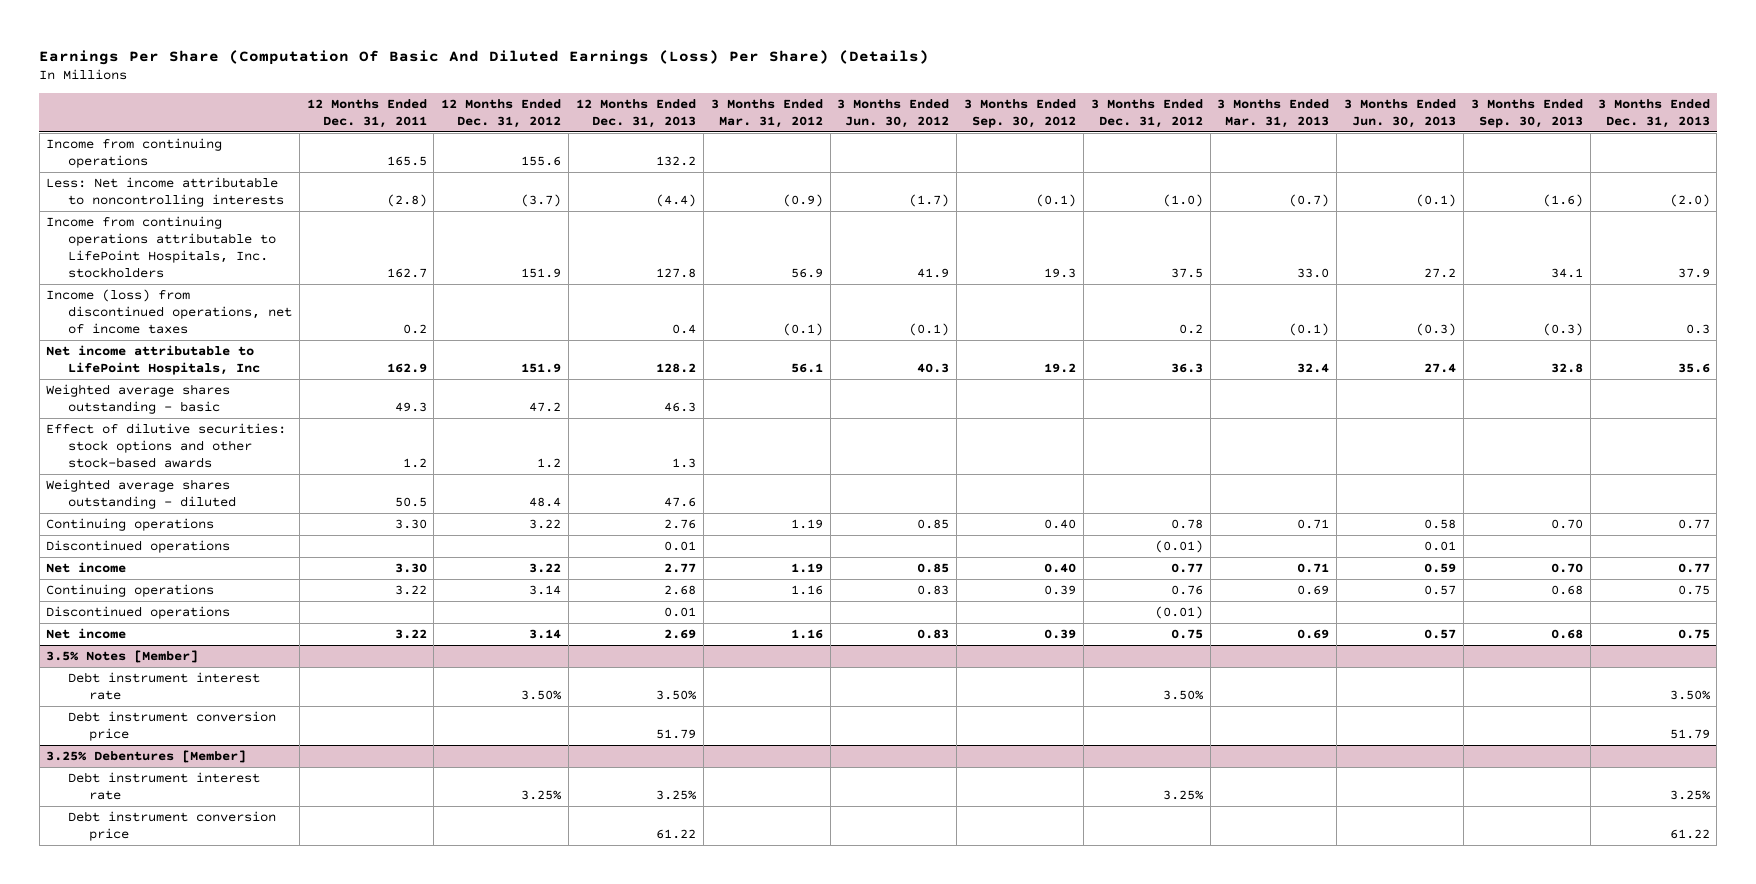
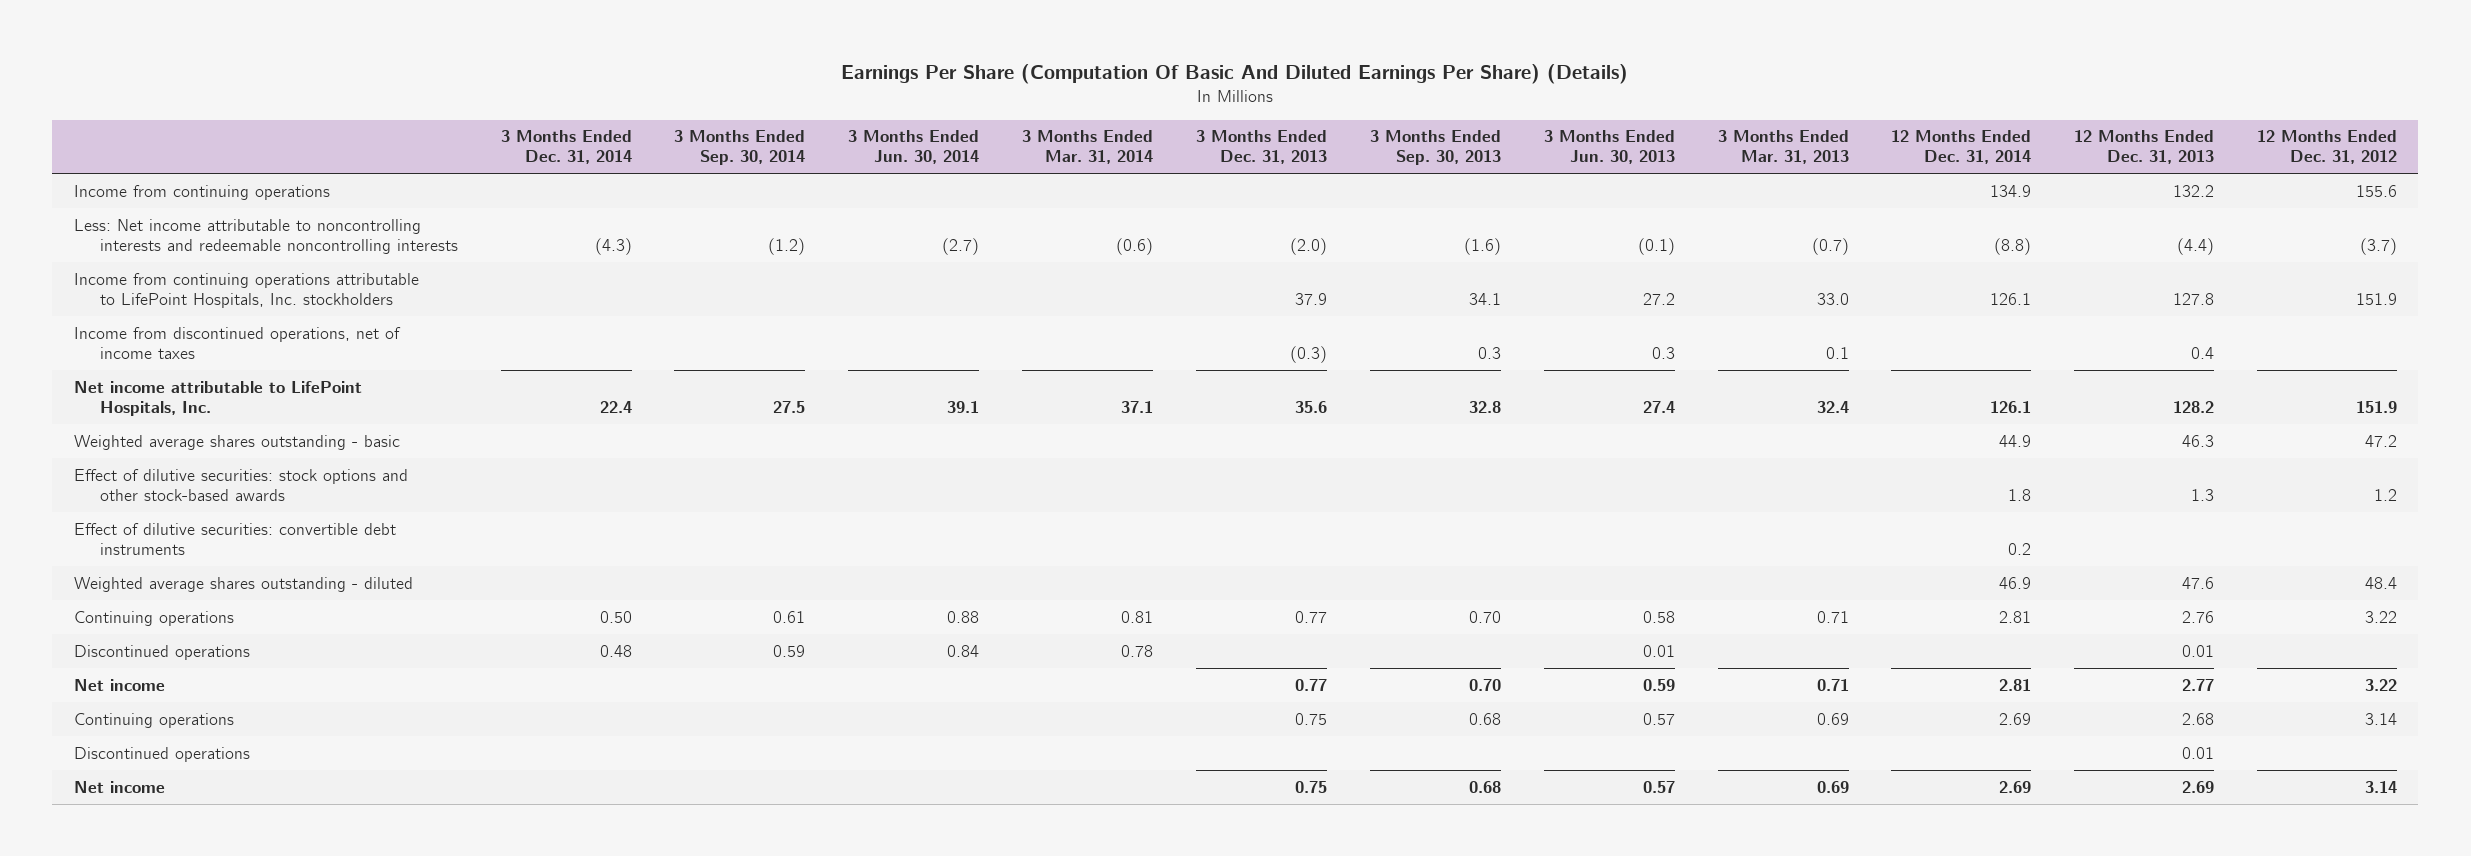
[39,49,930,65] Earnings Per Share (Computation Of Basic And Diluted Earnings (Loss) Per Share) (Details) -> [841,64,1629,85] Earnings Per Share (Computation Of Basic And Diluted Earnings Per Share) (Details)
[306,99,427,129] 12 Months Ended Dec. 31, 2011 -> none
[710,99,823,129] 3 Months Ended Mar. 31, 2012 -> none
[837,99,950,129] 3 Months Ended Jun. 30, 2012 -> none
[964,99,1077,129] 3 Months Ended Sep. 30, 2012 -> none
[1090,99,1203,129] 3 Months Ended Dec. 31, 2012 -> none
none -> [500,130,632,165] 3 Months Ended Dec. 31, 2014
none -> [674,130,806,166] 3 Months Ended Sep. 30, 2014
none -> [848,130,980,165] 3 Months Ended Jun. 30, 2014
none -> [1022,130,1154,165] 3 Months Ended Mar. 31, 2014
none -> [1891,130,2032,165] 12 Months Ended Dec. 31, 2014
[46,177,284,207] Less: Net income attributable to noncontrolling interests -> [73,218,458,254] Less: Net income attributable to noncontrolling interests and redeemable noncontrolling interests
[46,289,292,334] Income (loss) from discontinued operations, net of income taxes -> [73,326,401,359] Income from discontinued operations, net of income taxes
[1289,322,1330,336] (0.1) -> [1825,346,1849,359] 0.1
[1416,322,1457,336] (0.3) -> [1651,346,1675,359] 0.3
[1542,322,1583,336] (0.3) -> [1477,346,1501,359] 0.3
[1685,323,1710,334] 0.3 -> [1289,345,1327,363] (0.3)
[46,345,260,375] Net income attributable to LifePoint Hospitals, Inc -> [73,380,362,416] Net income attributable to LifePoint Hospitals, Inc.
none -> [73,522,396,555] Effect of dilutive securities: convertible debt instruments
[46,650,199,664] 3.5% Notes [Member] -> none
[67,672,260,700] Debt instrument interest rate -> none
[67,711,276,741] Debt instrument conversion price -> none
[46,750,247,764] 3.25% Debentures [Member] -> none
[67,772,260,800] Debt instrument interest rate -> none
[67,811,276,841] Debt instrument conversion price -> none

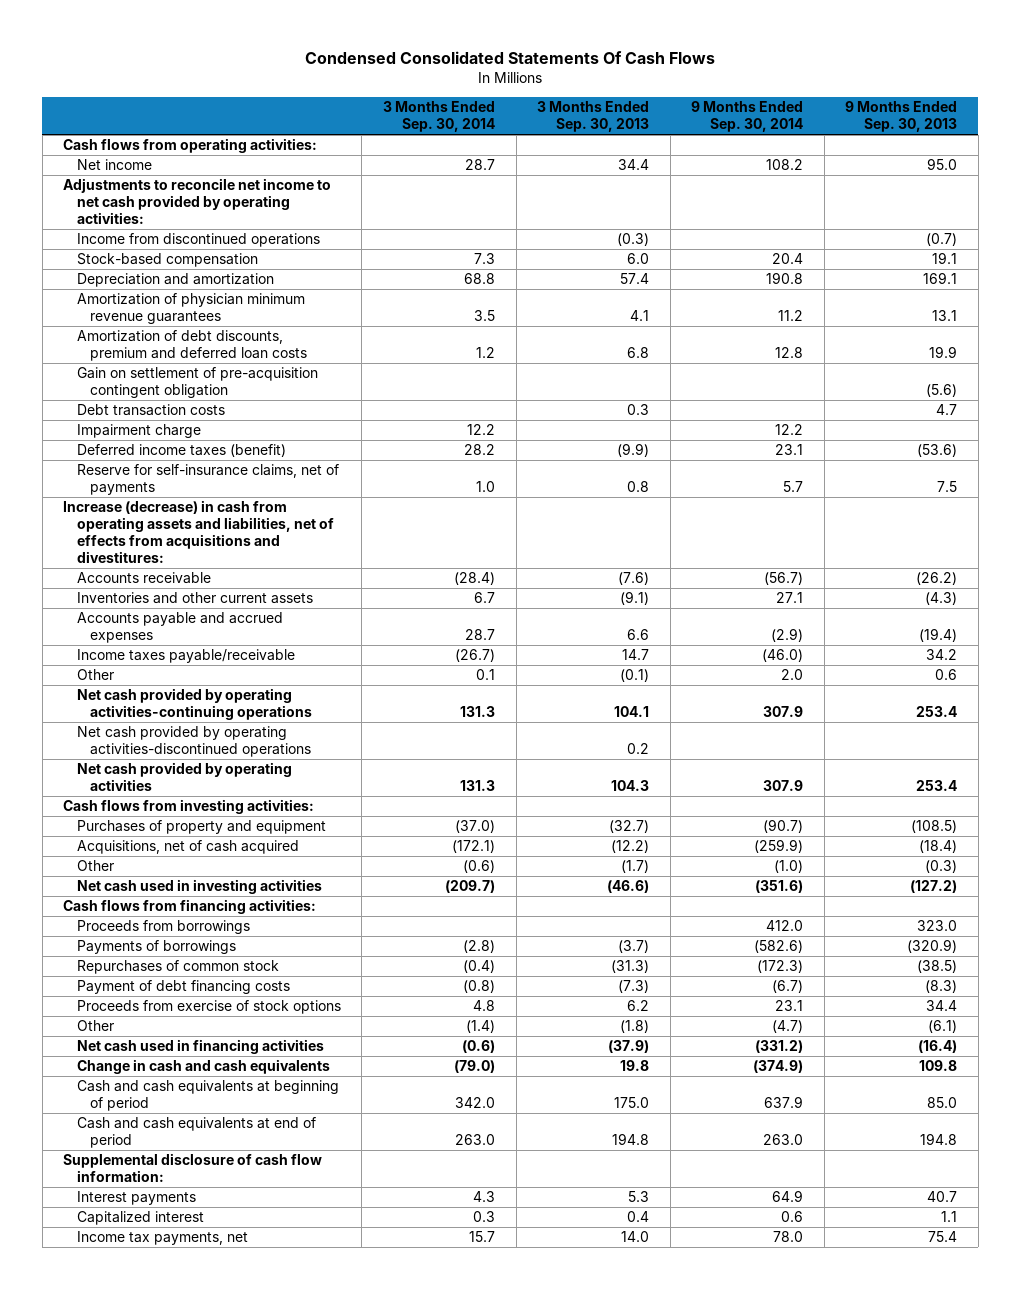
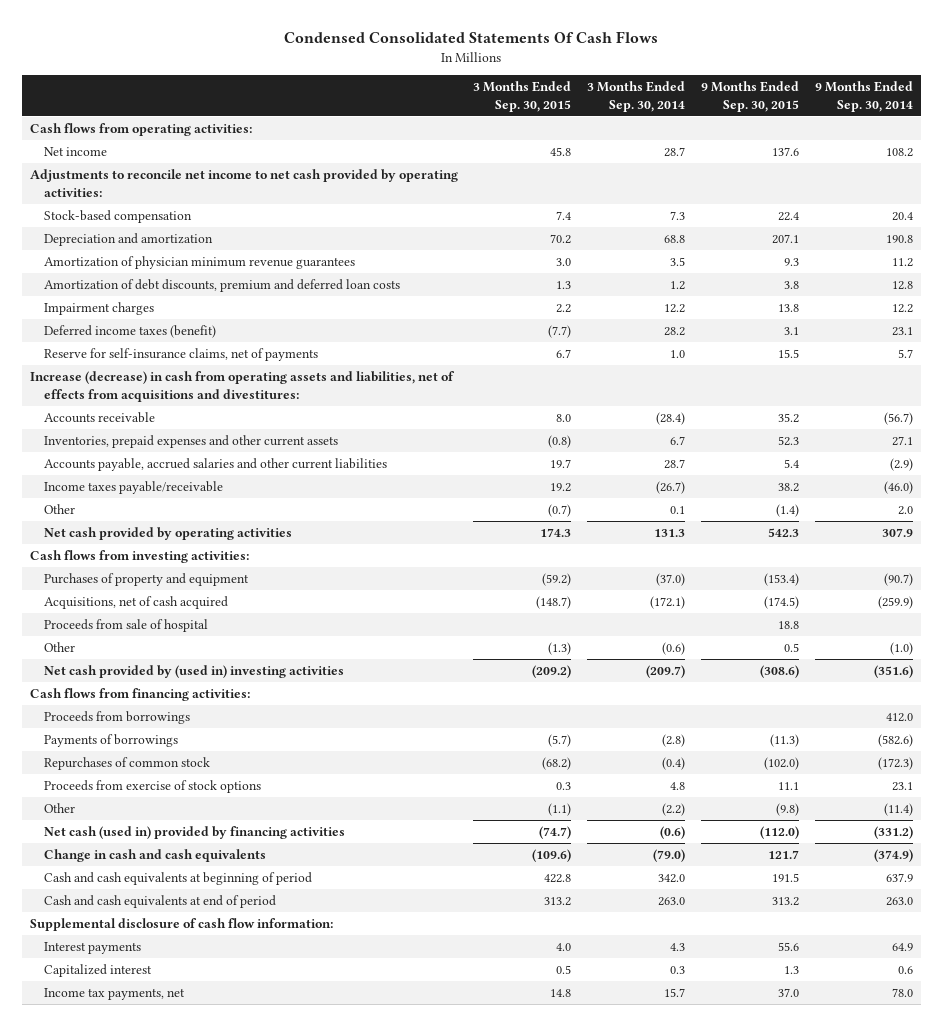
[537,101,650,133] 3 Months Ended Sep. 30, 2013 -> none
[845,101,958,133] 9 Months Ended Sep. 30, 2013 -> none
none -> [473,81,572,112] 3 Months Ended Sep. 30, 2015
none -> [700,81,799,112] 9 Months Ended Sep. 30, 2015
[76,233,320,248] Income from discontinued operations -> none
[76,367,318,399] Gain on settlement of pre-acquisition contingent obligation -> none
[76,404,225,417] Debt transaction costs -> none
[76,424,201,439] Impairment charge -> [44,301,155,315] Impairment charges
[76,592,313,605] Inventories and other current assets -> [44,434,339,448] Inventories, prepaid expenses and other current assets
[76,612,283,644] Accounts payable and accrued expenses -> [44,457,388,471] Accounts payable, accrued salaries and other current liabilities
[76,688,313,721] Net cash provided by operating activities-continuing operations -> none
[76,726,312,758] Net cash provided by operating activities-discontinued operations -> none
none -> [44,618,209,632] Proceeds from sale of hospital
[76,879,322,895] Net cash used in investing activities -> [44,664,345,678] Net cash provided by (used in) investing activities
[76,980,290,995] Payment of debt financing costs -> none
[465,1020,495,1034] (1.4) -> [662,802,686,816] (2.2)
[772,1020,804,1034] (4.7) -> [883,802,913,816] (11.4)
[76,1039,324,1055] Net cash used in financing activities -> [44,825,346,839] Net cash (used in) provided by financing activities

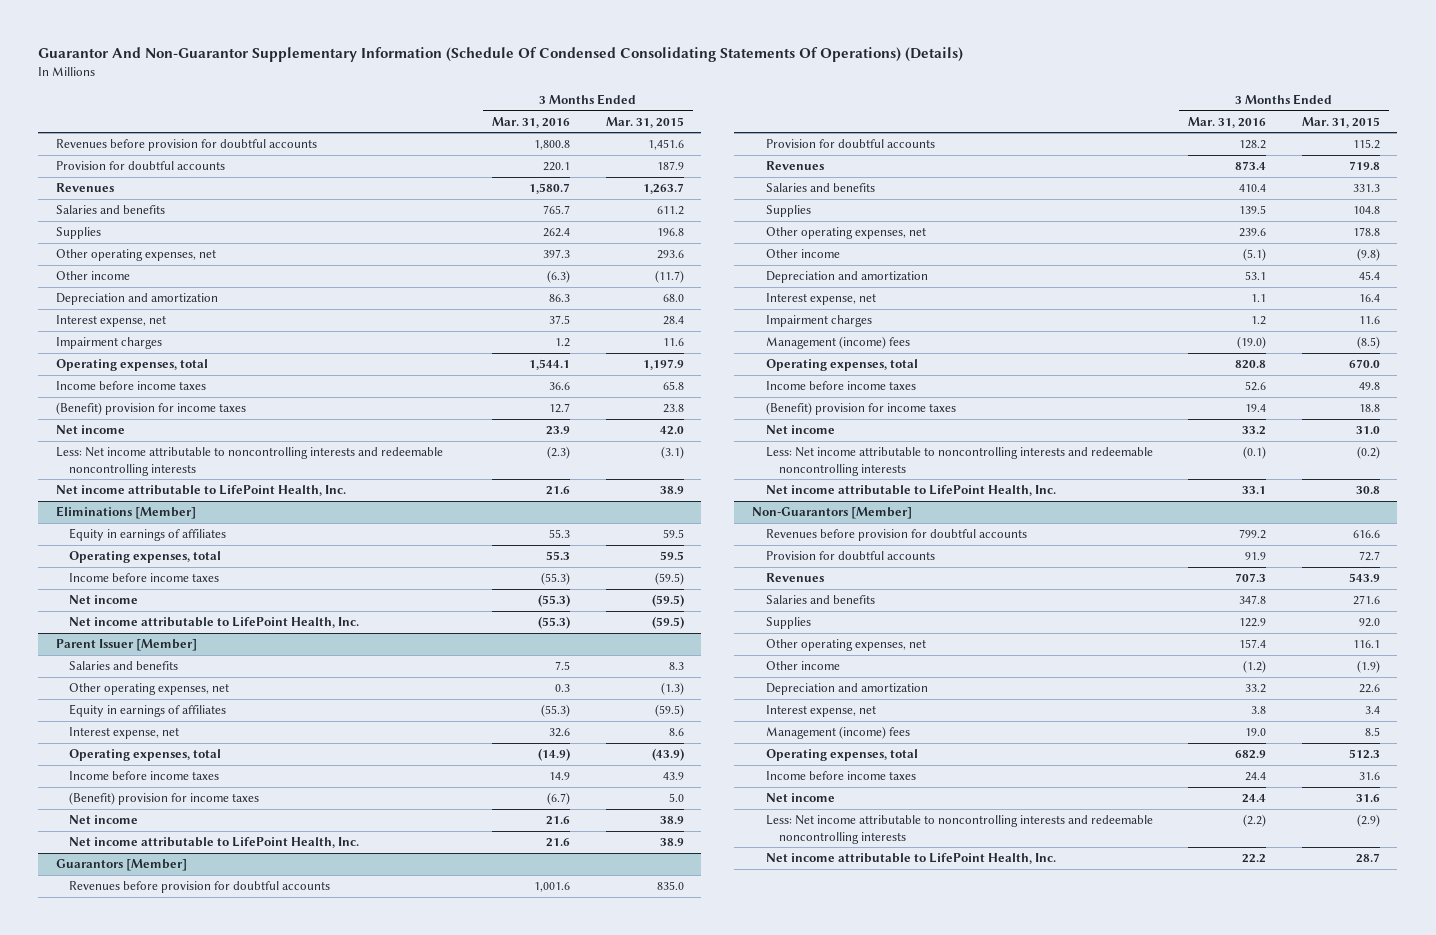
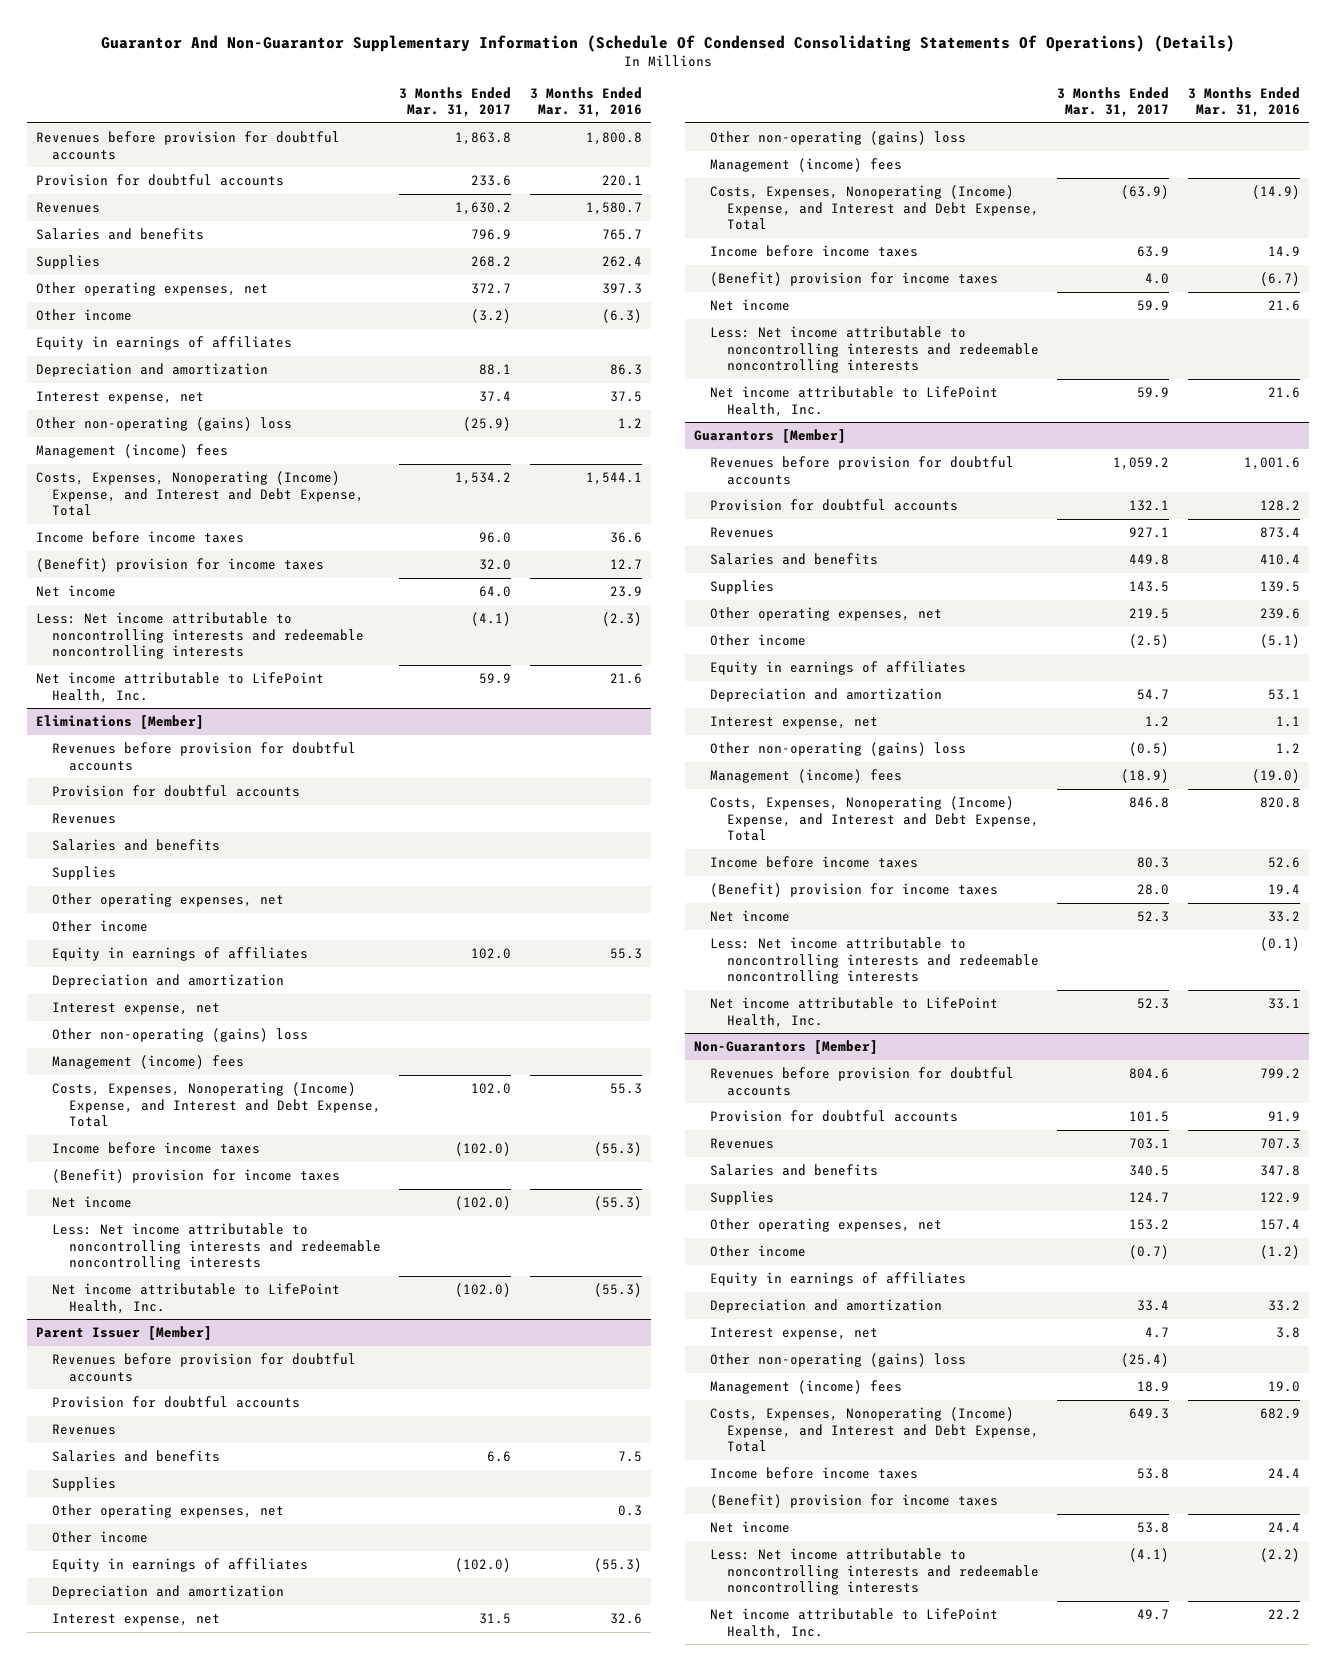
[605,116,684,128] Mar. 31, 2015 -> none
none -> [399,86,512,118] 3 Months Ended Mar. 31, 2017
none -> [35,336,292,351] Equity in earnings of affiliates
[55,337,162,350] Impairment charges -> none
none -> [35,417,292,432] Other non-operating (gains) loss
none -> [35,444,228,459] Management (income) fees
[55,359,208,372] Operating expenses, total -> [35,471,365,516] Costs, Expenses, Nonoperating (Income) Expense, and Interest and Debt Expense, Total
none -> [52,742,357,771] Revenues before provision for doubtful accounts
none -> [52,785,301,798] Provision for doubtful accounts
none -> [52,813,117,825] Revenues
none -> [52,839,221,852] Salaries and benefits
none -> [52,866,117,881] Supplies
none -> [52,893,285,908] Other operating expenses, net
none -> [52,920,149,933] Other income
none -> [52,974,285,989] Depreciation and amortization
none -> [52,1002,221,1016] Interest expense, net
none -> [52,1028,309,1043] Other non-operating (gains) loss
none -> [52,1055,245,1070] Management (income) fees
[69,551,222,564] Operating expenses, total -> [52,1082,381,1127] Costs, Expenses, Nonoperating (Income) Expense, and Interest and Debt Expense, Total
none -> [52,1169,341,1184] (Benefit) provision for income taxes
none -> [52,1223,381,1270] Less: Net income attributable to noncontrolling interests and redeemable noncontrolling interests
none -> [52,1353,357,1382] Revenues before provision for doubtful accounts
none -> [52,1396,301,1409] Provision for doubtful accounts
none -> [52,1424,117,1436] Revenues
none -> [52,1477,117,1492] Supplies
none -> [52,1531,149,1544] Other income
none -> [52,1585,285,1600] Depreciation and amortization
none -> [710,131,967,146] Other non-operating (gains) loss
none -> [710,158,903,173] Management (income) fees
[69,749,222,762] Operating expenses, total -> [710,185,1039,230] Costs, Expenses, Nonoperating (Income) Expense, and Interest and Debt Expense, Total
none -> [710,326,1039,373] Less: Net income attributable to noncontrolling interests and redeemable noncontrolling interests
none -> [710,661,967,676] Equity in earnings of affiliates
[765,315,872,328] Impairment charges -> none
none -> [710,742,967,757] Other non-operating (gains) loss
[765,359,918,372] Operating expenses, total -> [710,796,1039,841] Costs, Expenses, Nonoperating (Income) Expense, and Interest and Debt Expense, Total
none -> [710,1272,967,1287] Equity in earnings of affiliates
none -> [710,1353,967,1368] Other non-operating (gains) loss
[765,749,918,762] Operating expenses, total -> [710,1407,1039,1452] Costs, Expenses, Nonoperating (Income) Expense, and Interest and Debt Expense, Total
none -> [710,1494,999,1509] (Benefit) provision for income taxes

